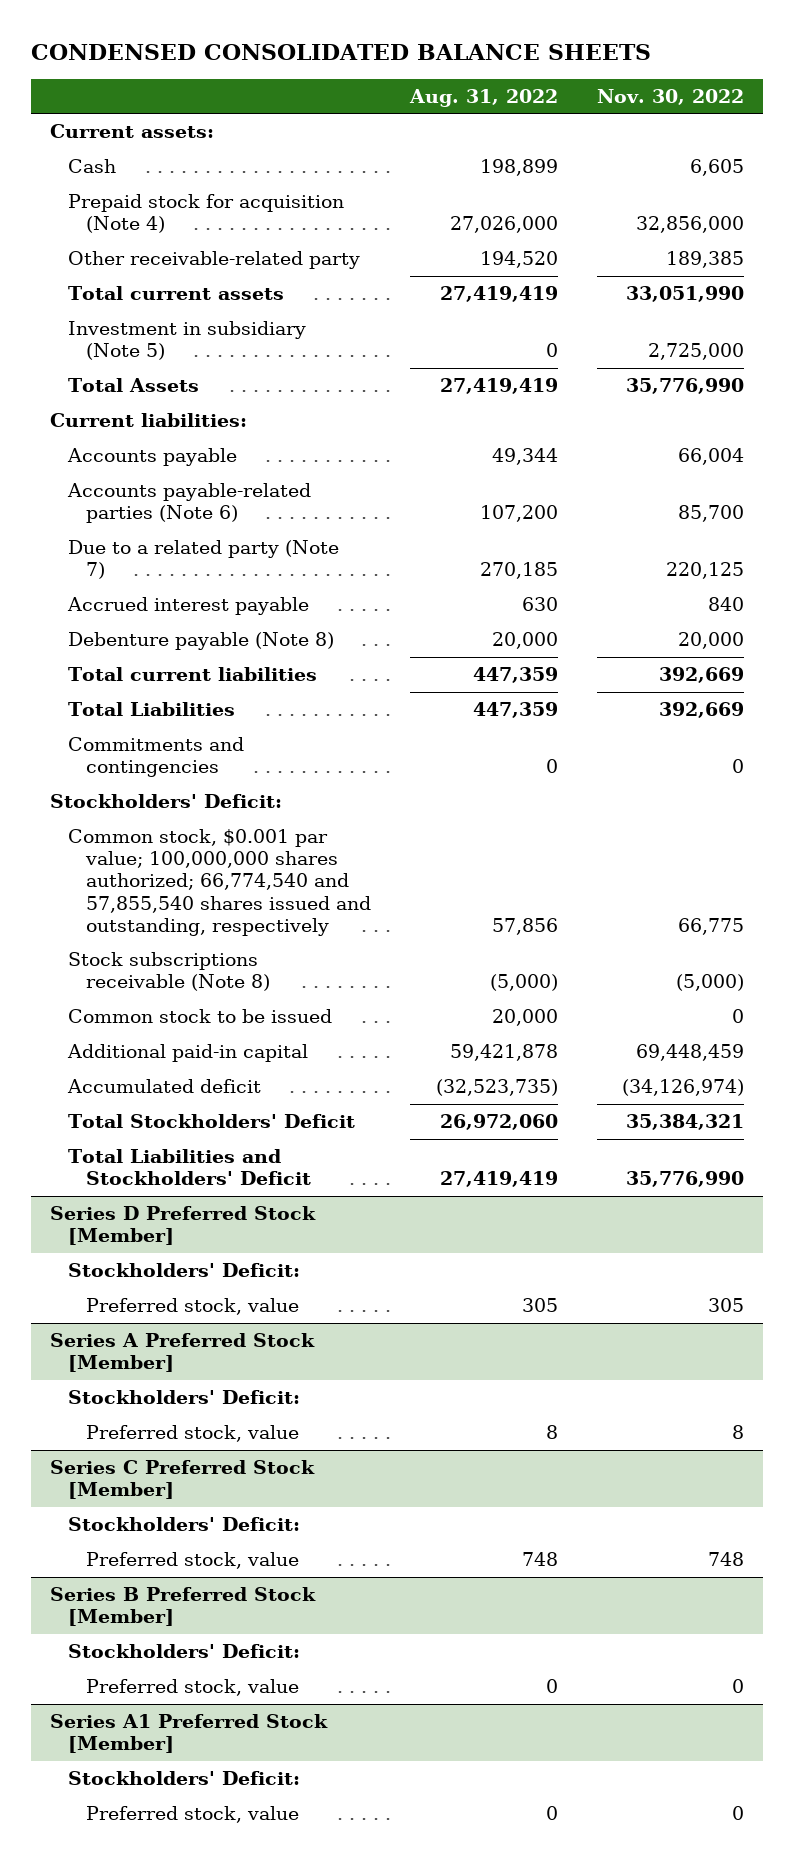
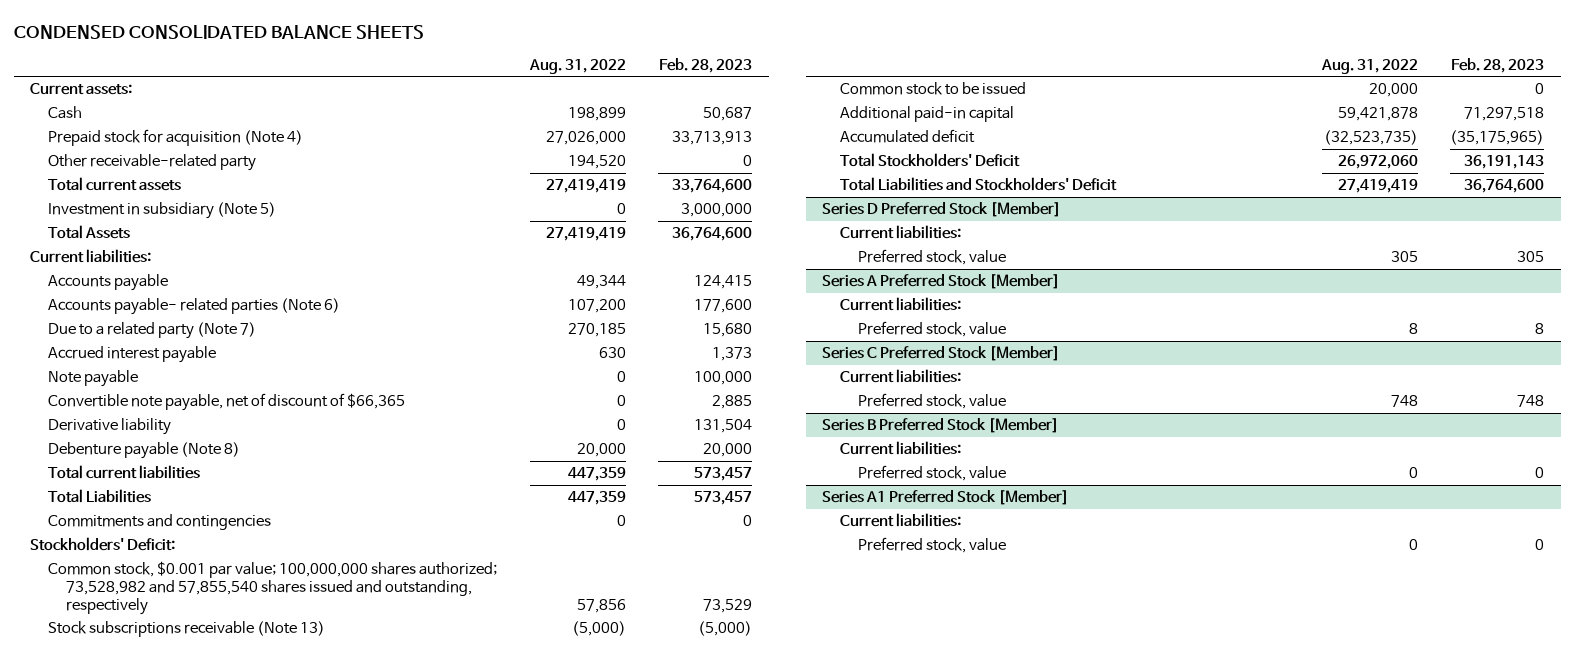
[596,88,744,105] Nov. 30, 2022 -> none
none -> [659,57,753,73] Feb. 28, 2023
[67,483,312,524] Accounts payable-related parties (Note 6) -> [48,298,341,316] Accounts payable- related parties (Note 6)
none -> [48,370,139,388] Note payable
none -> [48,393,406,412] Convertible note payable, net of discount of $66,365
none -> [48,418,172,436] Derivative liability
[68,829,372,936] Common stock, $0.001 par value; 100,000,000 shares authorized; 66,774,540 and 57,855,540 shares issued and outstanding, respectively -> [48,561,498,615] Common stock, $0.001 par value; 100,000,000 shares authorized; 73,528,982 and 57,855,540 shares issued and outstanding, respectively
[68,952,271,992] Stock subscriptions receivable (Note 8) -> [48,621,326,638] Stock subscriptions receivable (Note 13)
[68,1263,301,1278] Stockholders' Deficit: -> none
none -> [840,225,962,240] Current liabilities:
[68,1390,301,1405] Stockholders' Deficit: -> none
none -> [840,297,962,312] Current liabilities:
[68,1517,301,1532] Stockholders' Deficit: -> none
none -> [840,369,962,384] Current liabilities:
[68,1644,301,1659] Stockholders' Deficit: -> none
none -> [840,441,962,456] Current liabilities:
[68,1771,301,1786] Stockholders' Deficit: -> none
none -> [840,513,962,528] Current liabilities:

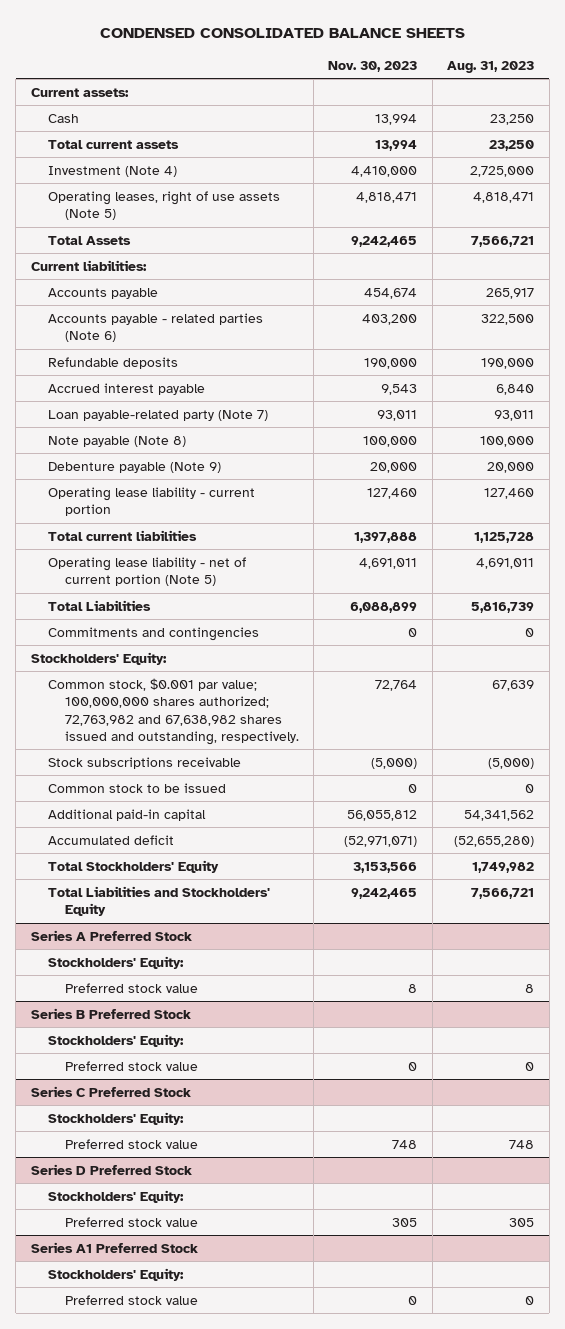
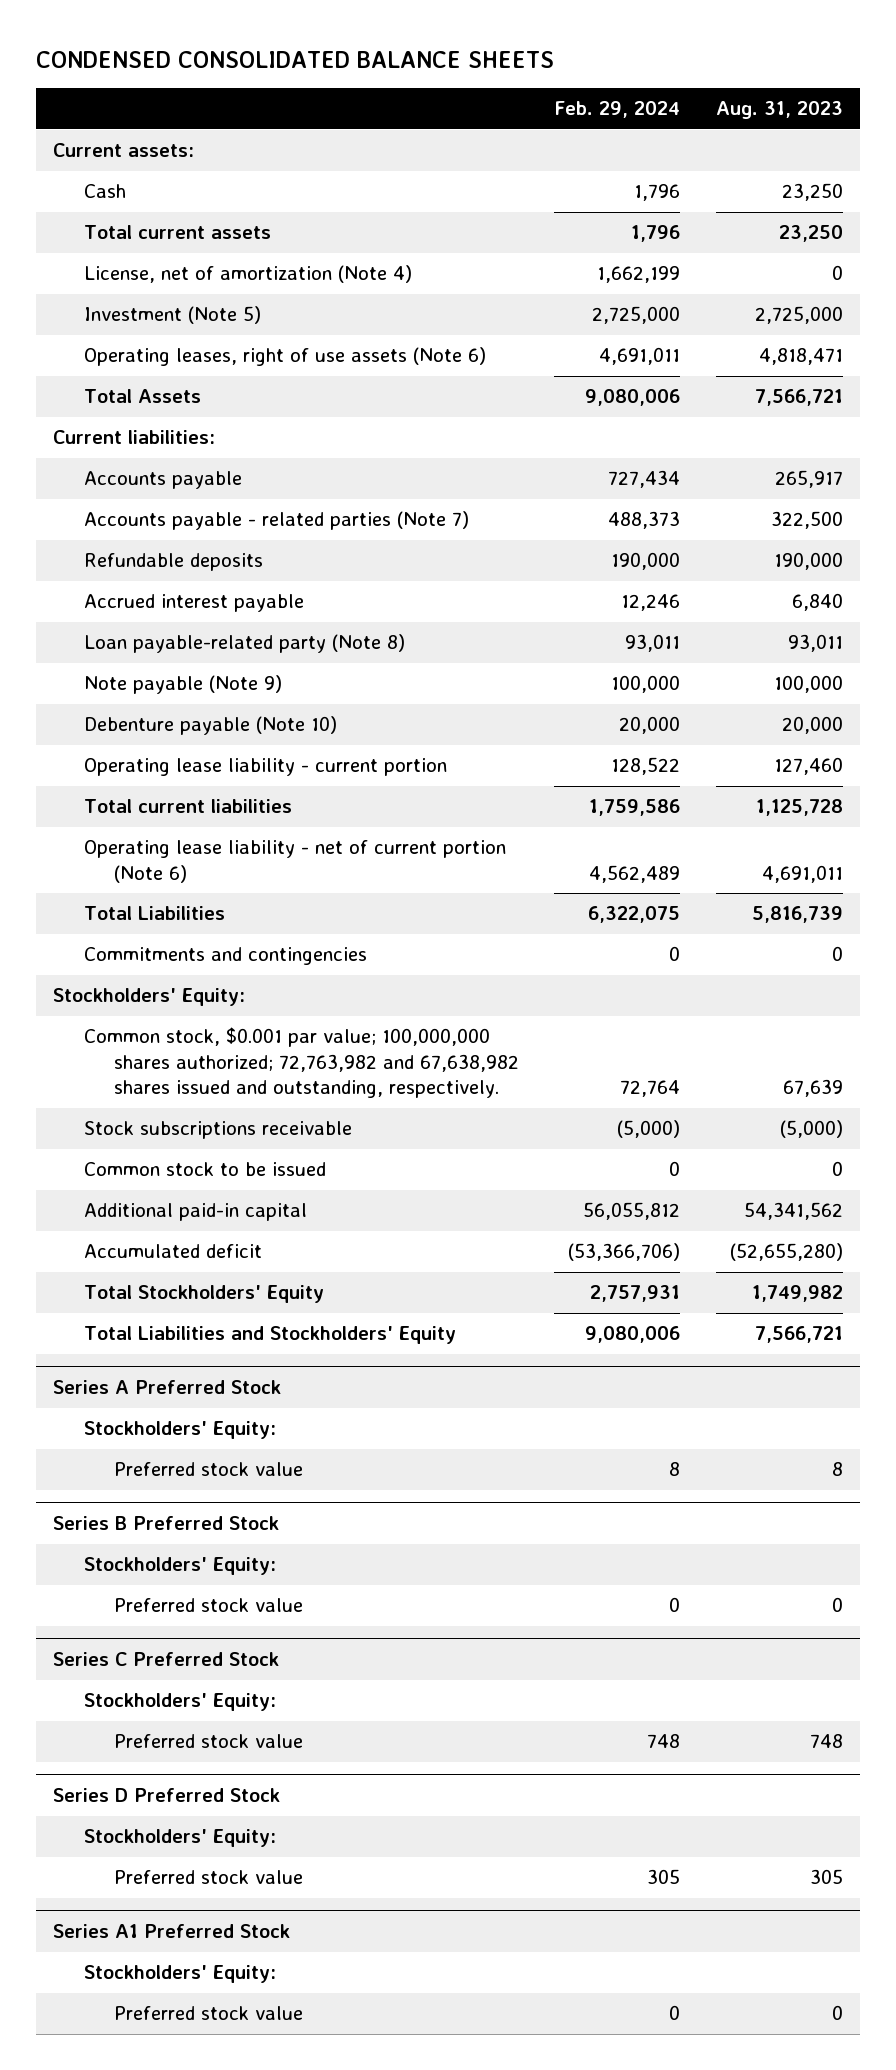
[328,60,418,72] Nov. 30, 2023 -> none
none -> [554,101,681,119] Feb. 29, 2024
none -> [83,265,412,284] License, net of amortization (Note 4)
[47,165,177,177] Investment (Note 4) -> [83,306,261,325] Investment (Note 5)
[47,190,280,221] Operating leases, right of use assets (Note 5) -> [83,347,486,367] Operating leases, right of use assets (Note 6)
[47,312,263,343] Accounts payable - related parties (Note 6) -> [83,511,469,531] Accounts payable - related parties (Note 7)
[47,409,268,421] Loan payable-related party (Note 7) -> [83,634,405,654] Loan payable-related party (Note 8)
[47,435,186,447] Note payable (Note 8) -> [83,675,282,695] Note payable (Note 9)
[47,461,221,473] Debenture payable (Note 9) -> [83,716,337,736] Debenture payable (Note 10)
[47,556,246,587] Operating lease liability - net of current portion (Note 5) -> [83,840,506,883] Operating lease liability - net of current portion (Note 6)

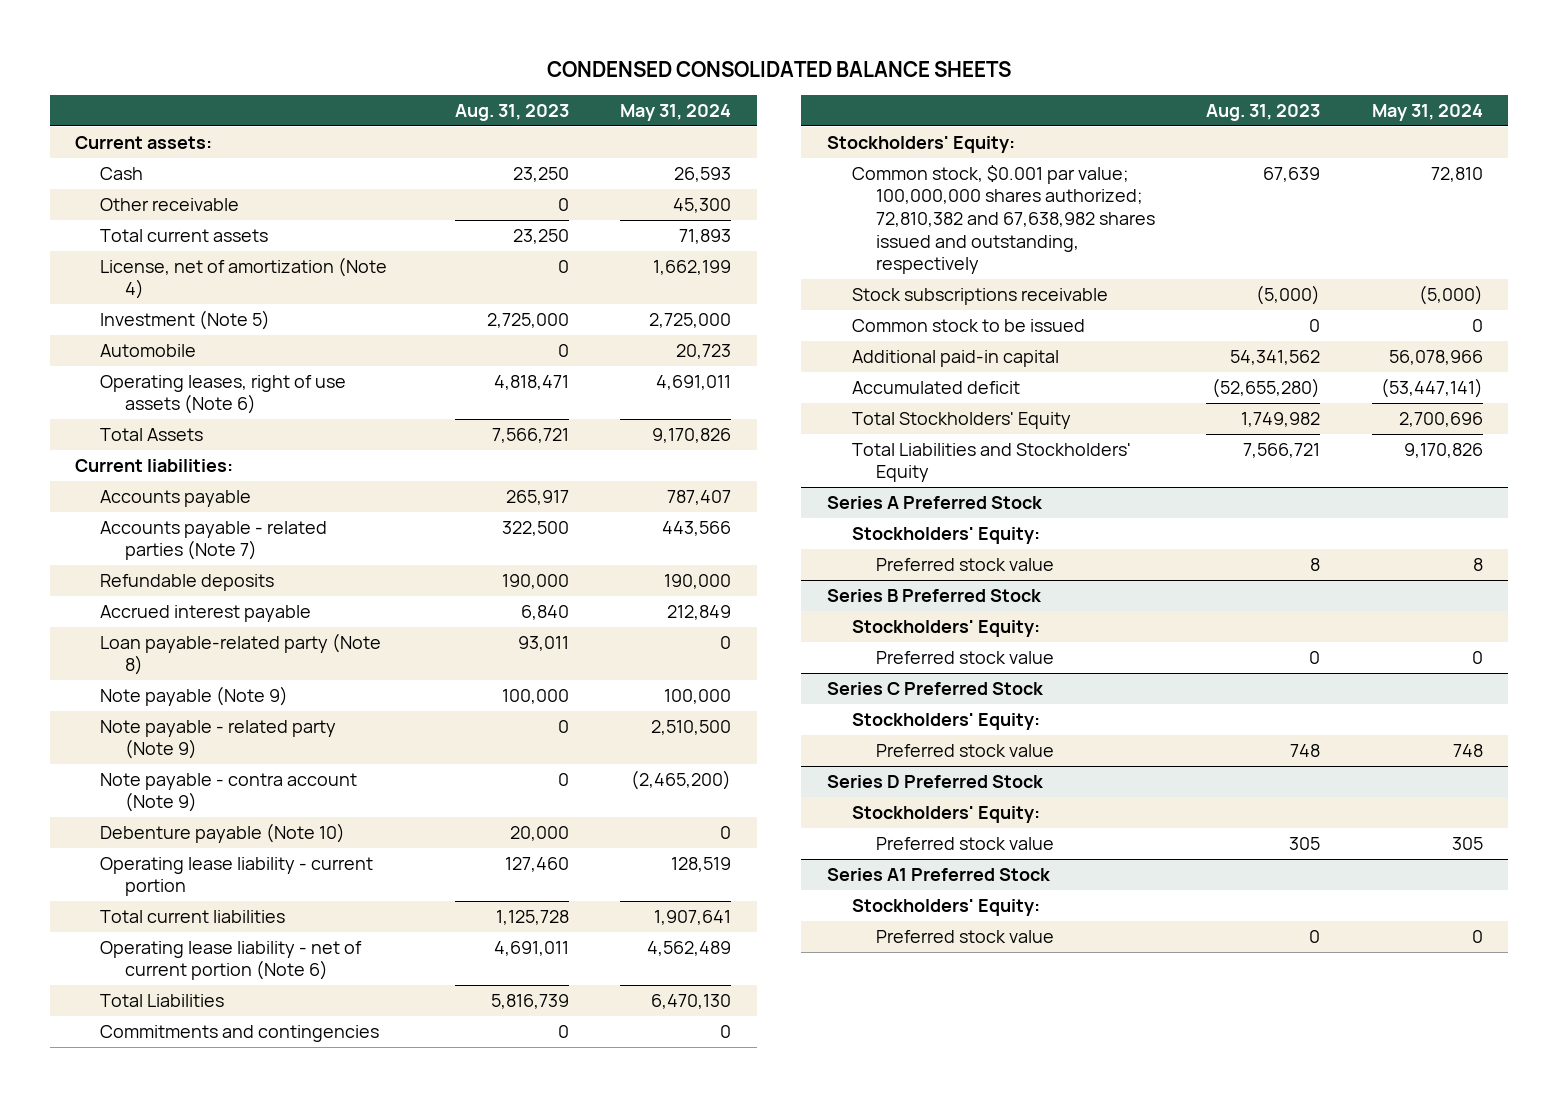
[554,101,681,119] Feb. 29, 2024 -> none
none -> [620,104,732,122] May 31, 2024
none -> [100,197,240,211] Other receivable
none -> [100,343,197,357] Automobile
none -> [100,719,337,760] Note payable - related party (Note 9)
none -> [100,772,358,813] Note payable - contra account (Note 9)
[83,1027,520,1099] Common stock, $0.001 par value; 100,000,000 shares authorized; 72,763,982 and 67,638,982 shares issued and outstanding, respectively. -> [851,164,1156,275] Common stock, $0.001 par value; 100,000,000 shares authorized; 72,810,382 and 67,638,982 shares issued and outstanding, respectively

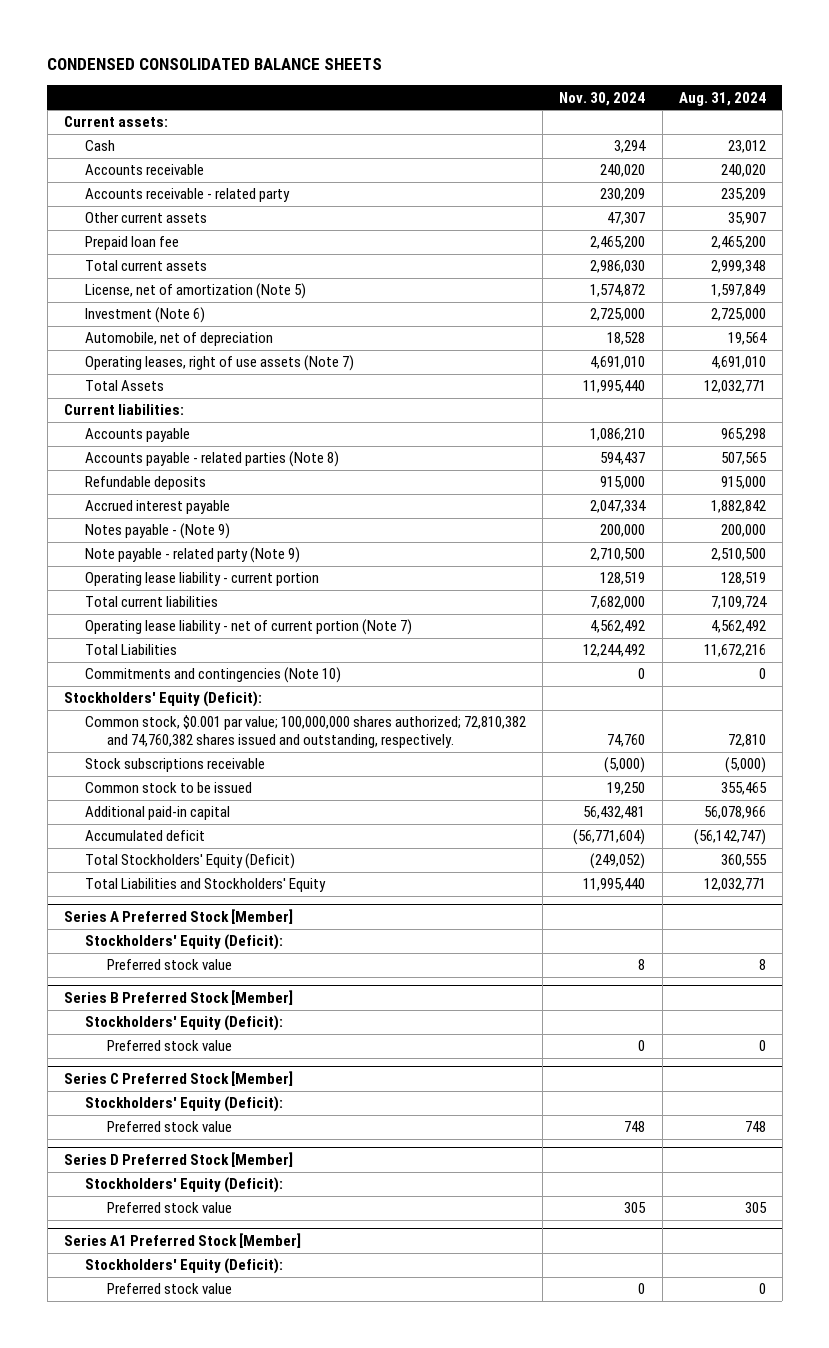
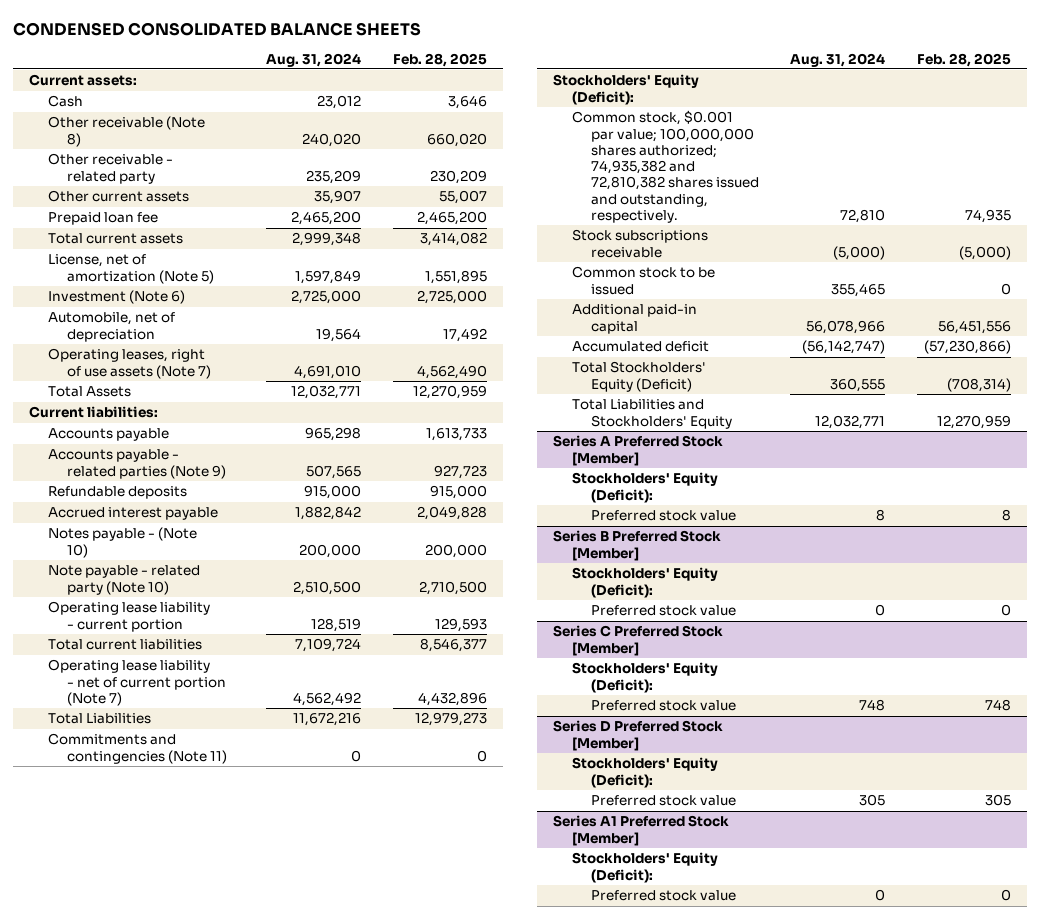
[559,91,646,106] Nov. 30, 2024 -> none
none -> [393,52,488,67] Feb. 28, 2025
[85,164,205,176] Accounts receivable -> [47,116,205,147] Other receivable (Note 8)
[85,188,291,203] Accounts receivable - related party -> [47,153,173,184] Other receivable - related party
[85,451,340,468] Accounts payable - related parties (Note 8) -> [47,449,226,479] Accounts payable - related parties (Note 9)
[85,523,231,540] Notes payable - (Note 9) -> [47,527,197,558] Notes payable - (Note 10)
[85,547,301,564] Note payable - related party (Note 9) -> [47,565,200,595] Note payable - related party (Note 10)
[85,667,342,684] Commitments and contingencies (Note 10) -> [47,733,227,764] Commitments and contingencies (Note 11)
[85,715,527,749] Common stock, $0.001 par value; 100,000,000 shares authorized; 72,810,382 and 74,760,382 shares issued and outstanding, respectively. -> [571,110,759,223] Common stock, $0.001 par value; 100,000,000 shares authorized; 74,935,382 and 72,810,382 shares issued and outstanding, respectively.

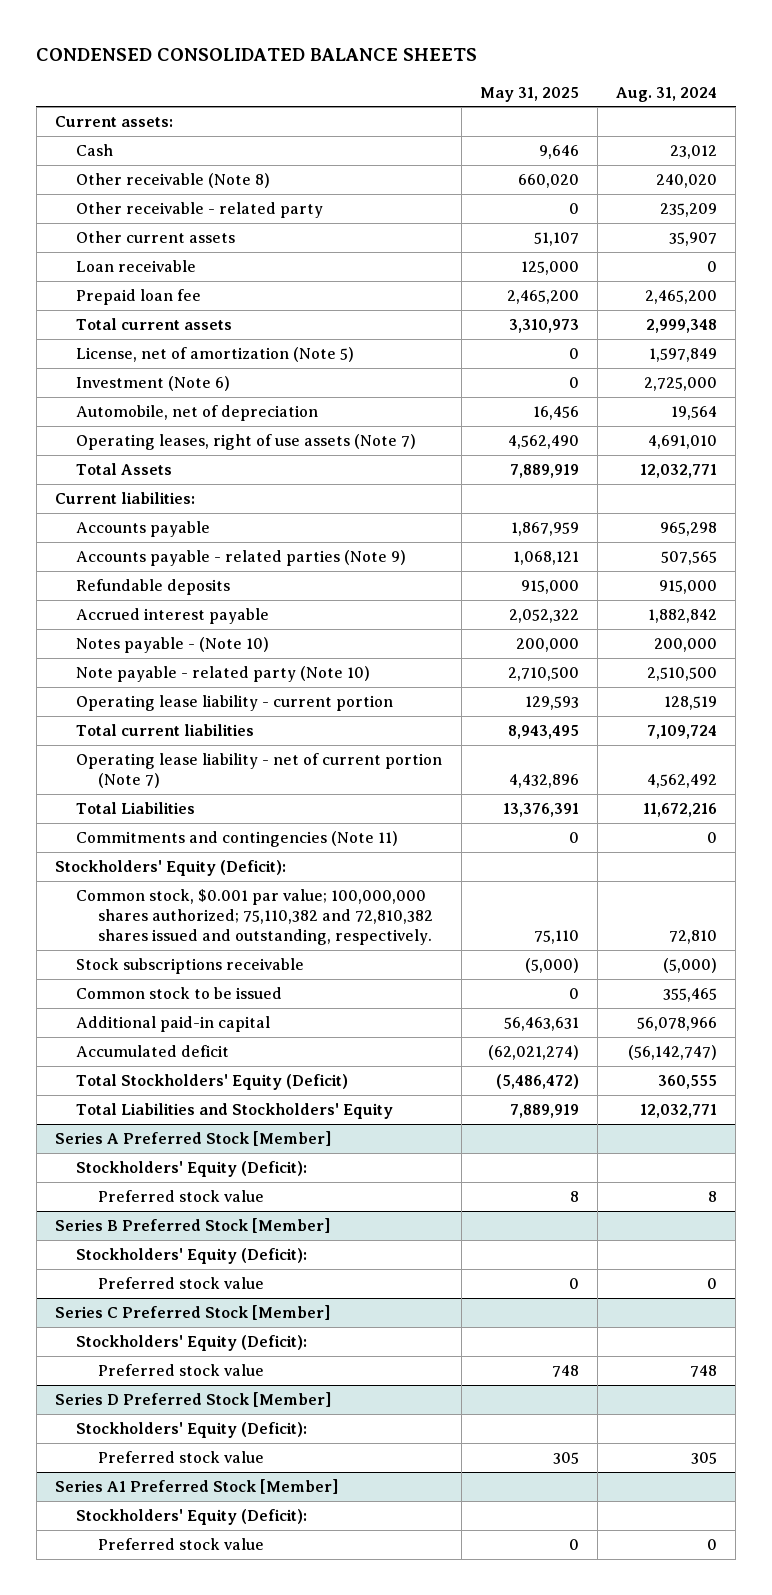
[393,52,488,67] Feb. 28, 2025 -> none
none -> [479,86,579,102] May 31, 2025
none -> [76,260,197,273] Loan receivable
[571,110,759,223] Common stock, $0.001 par value; 100,000,000 shares authorized; 74,935,382 and 72,810,382 shares issued and outstanding, respectively. -> [76,889,433,946] Common stock, $0.001 par value; 100,000,000 shares authorized; 75,110,382 and 72,810,382 shares issued and outstanding, respectively.

